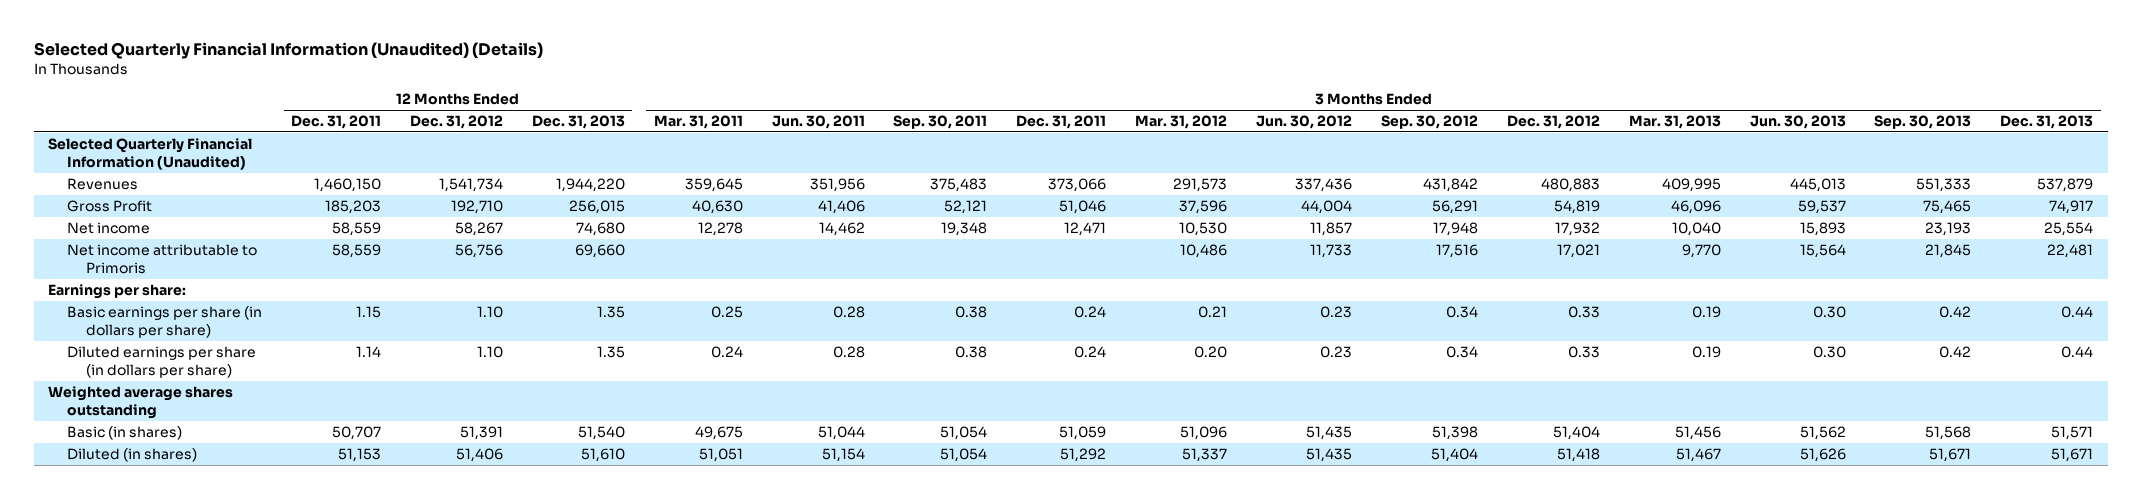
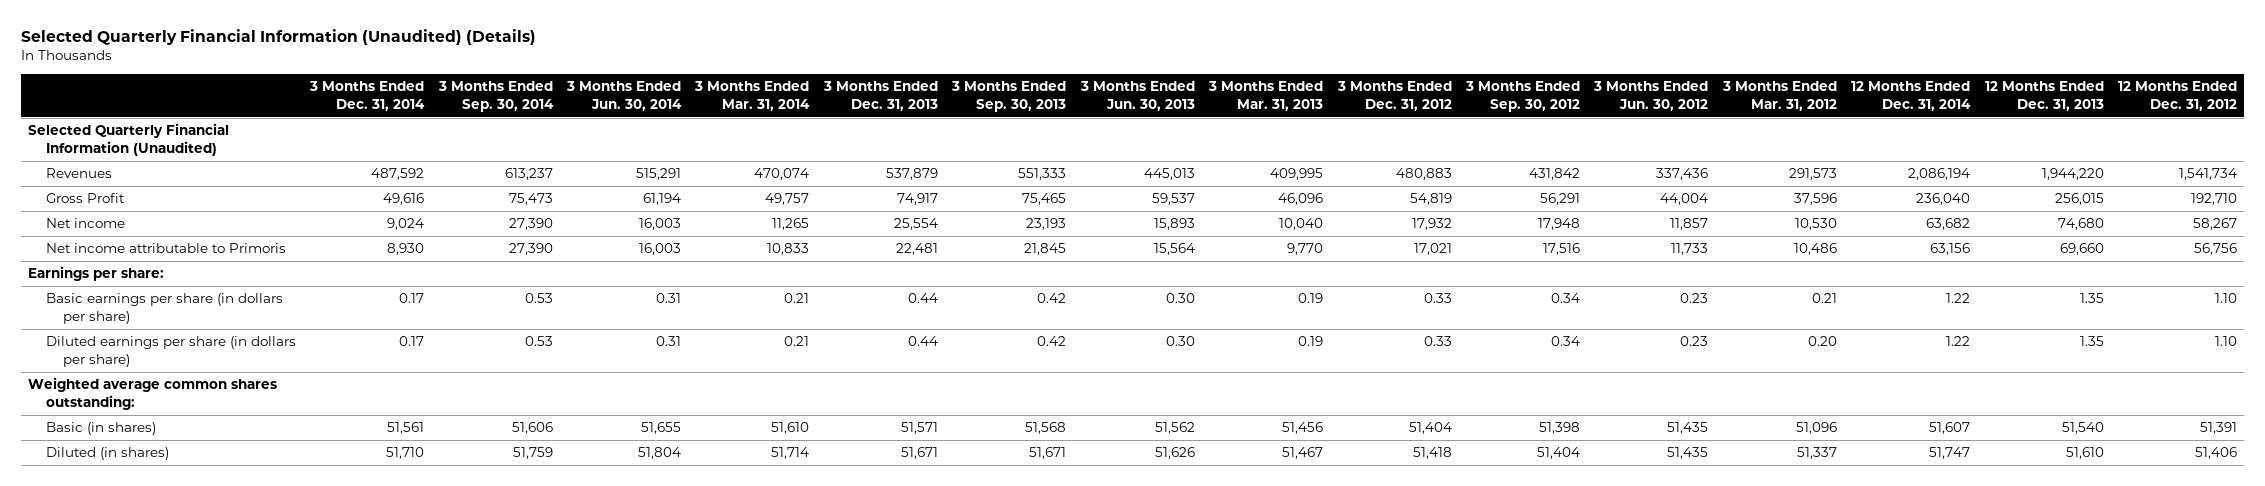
[291,115,382,130] Dec. 31, 2011 -> none
[653,115,743,130] Mar. 31, 2011 -> none
[771,115,865,130] Jun. 30, 2011 -> none
[893,115,988,130] Sep. 30, 2011 -> none
[1016,115,1107,130] Dec. 31, 2011 -> none
none -> [309,81,426,111] 3 Months Ended Dec. 31, 2014
none -> [437,81,554,112] 3 Months Ended Sep. 30, 2014
none -> [565,81,682,111] 3 Months Ended Jun. 30, 2014
none -> [694,81,811,111] 3 Months Ended Mar. 31, 2014
none -> [1851,81,1972,111] 12 Months Ended Dec. 31, 2014
[48,386,234,419] Weighted average shares outstanding -> [28,377,278,410] Weighted average common shares outstanding:

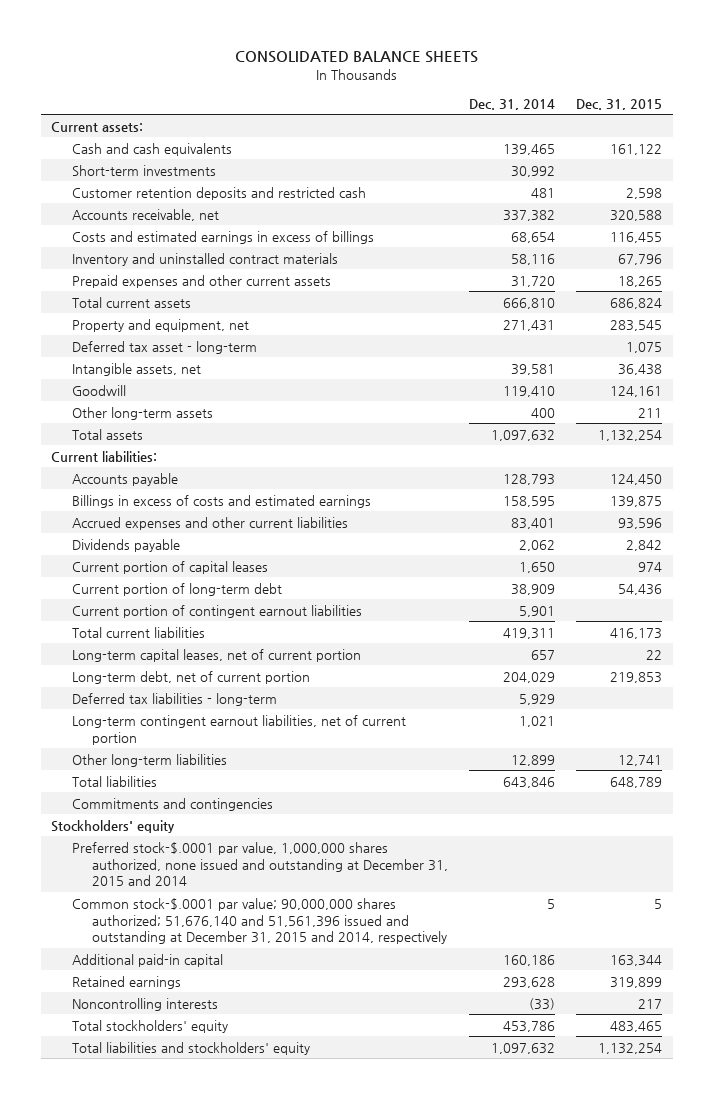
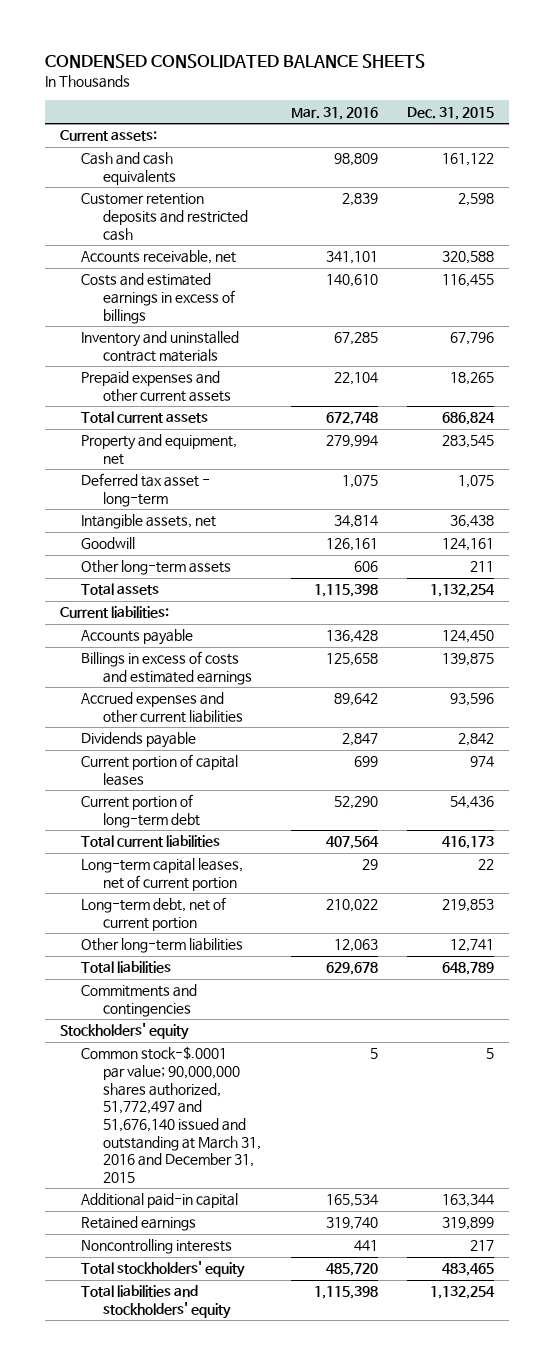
[234,51,478,64] CONSOLIDATED BALANCE SHEETS -> [44,53,425,68] CONDENSED CONSOLIDATED BALANCE SHEETS
[468,98,555,110] Dec. 31, 2014 -> none
none -> [290,106,378,120] Mar. 31, 2016
[71,164,216,176] Short-term investments -> none
[71,604,362,618] Current portion of contingent earnout liabilities -> none
[71,692,277,706] Deferred tax liabilities - long-term -> none
[71,714,406,745] Long-term contingent earnout liabilities, net of current portion -> none
[71,841,448,887] Preferred stock-$.0001 par value, 1,000,000 shares authorized, none issued and outstanding at December 31, 2015 and 2014 -> none
[71,897,447,945] Common stock-$.0001 par value; 90,000,000 shares authorized; 51,676,140 and 51,561,396 issued and outstanding at December 31, 2015 and 2014, respectively -> [81,1046,261,1183] Common stock-$.0001 par value; 90,000,000 shares authorized, 51,772,497 and 51,676,140 issued and outstanding at March 31, 2016 and December 31, 2015

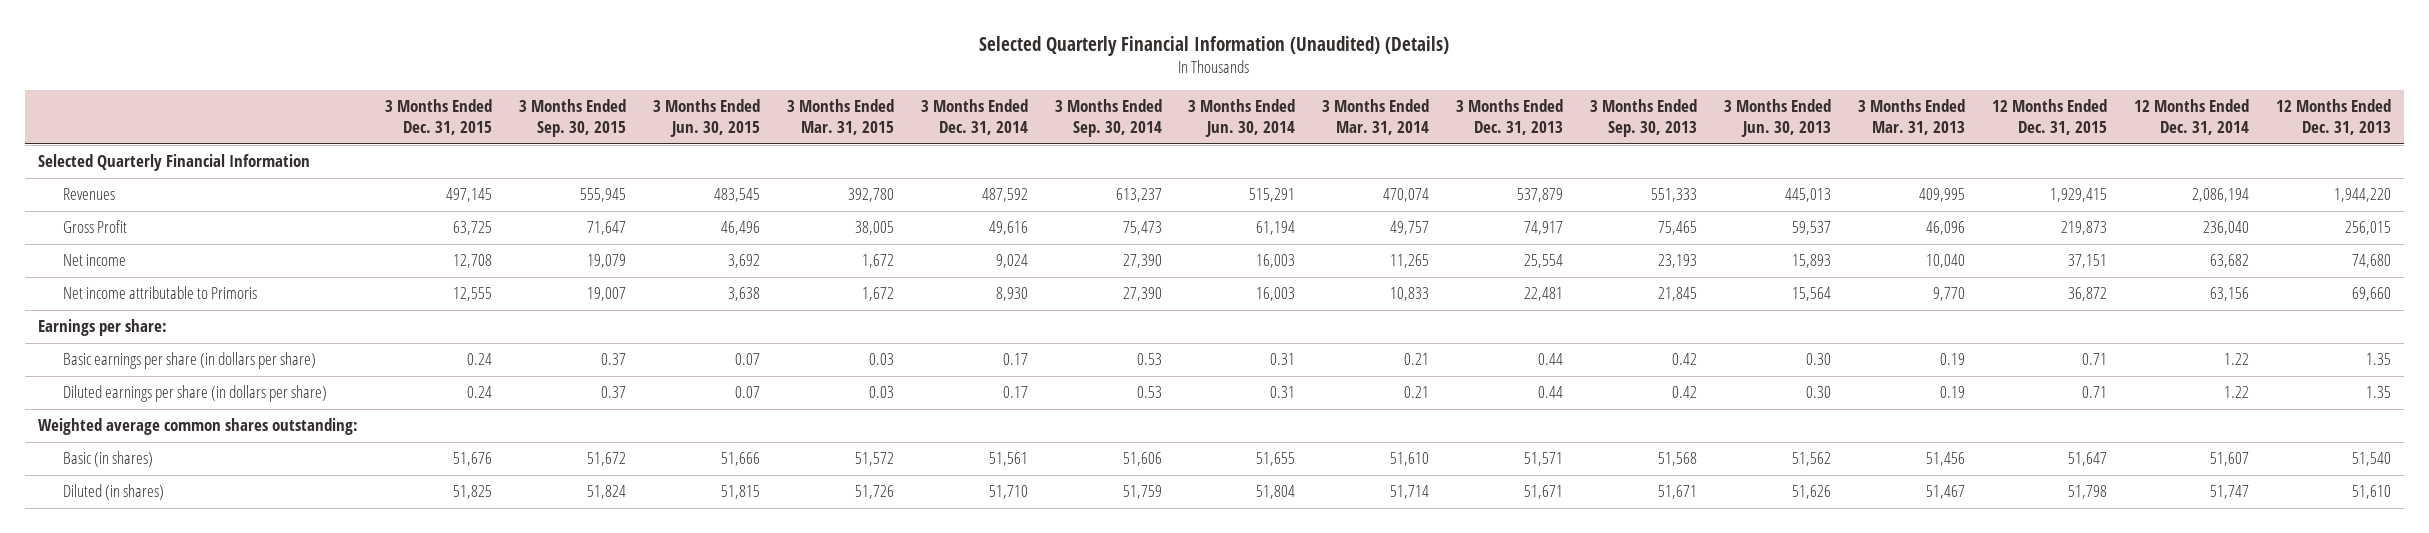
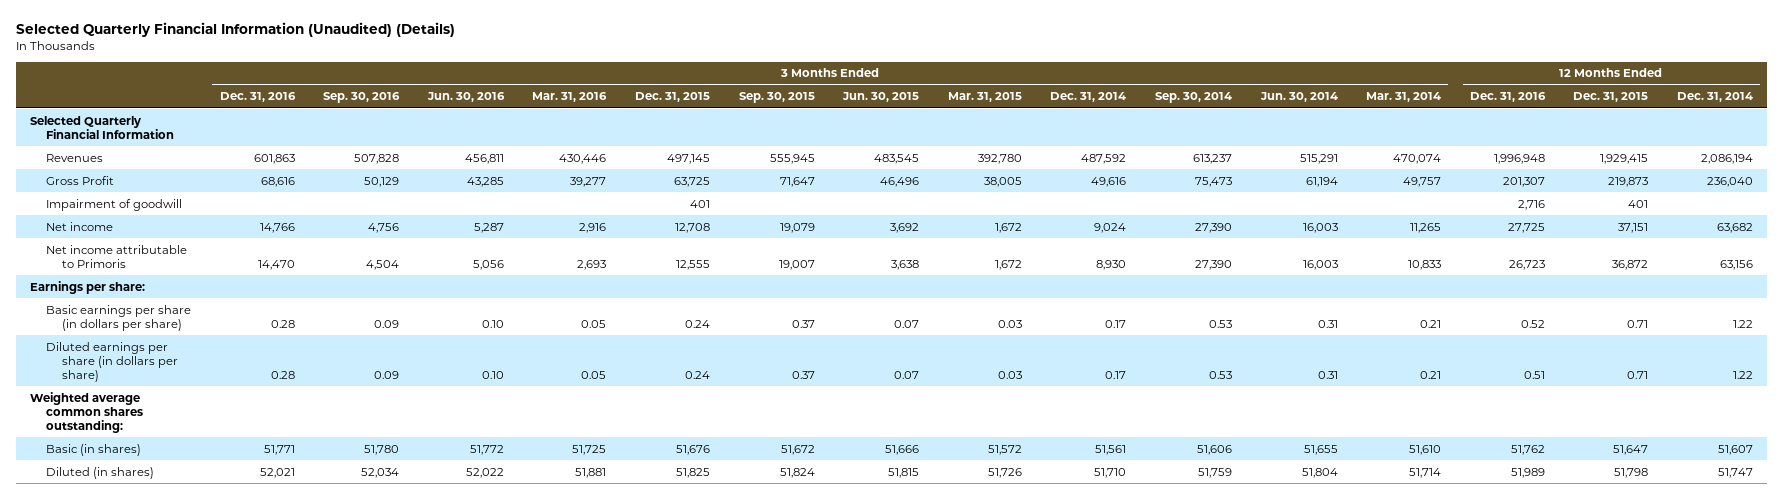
[1456,98,1564,136] 3 Months Ended Dec. 31, 2013 -> none
[1590,98,1698,138] 3 Months Ended Sep. 30, 2013 -> none
[1724,98,1832,138] 3 Months Ended Jun. 30, 2013 -> none
[1857,98,1965,136] 3 Months Ended Mar. 31, 2013 -> none
[2275,98,2391,136] 12 Months Ended Dec. 31, 2013 -> none
none -> [219,92,296,103] Dec. 31, 2016
none -> [323,92,401,104] Sep. 30, 2016
none -> [426,92,505,103] Jun. 30, 2016
none -> [532,92,608,103] Mar. 31, 2016
none -> [1469,92,1546,103] Dec. 31, 2016
none -> [45,198,182,211] Impairment of goodwill

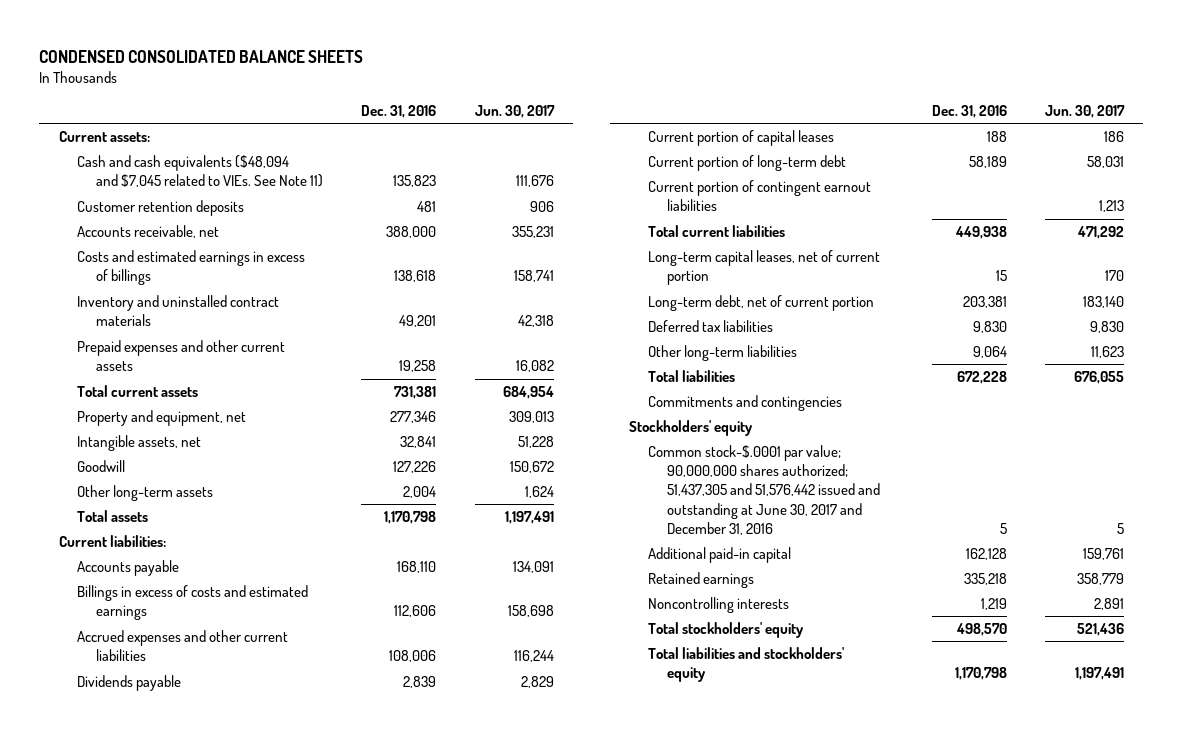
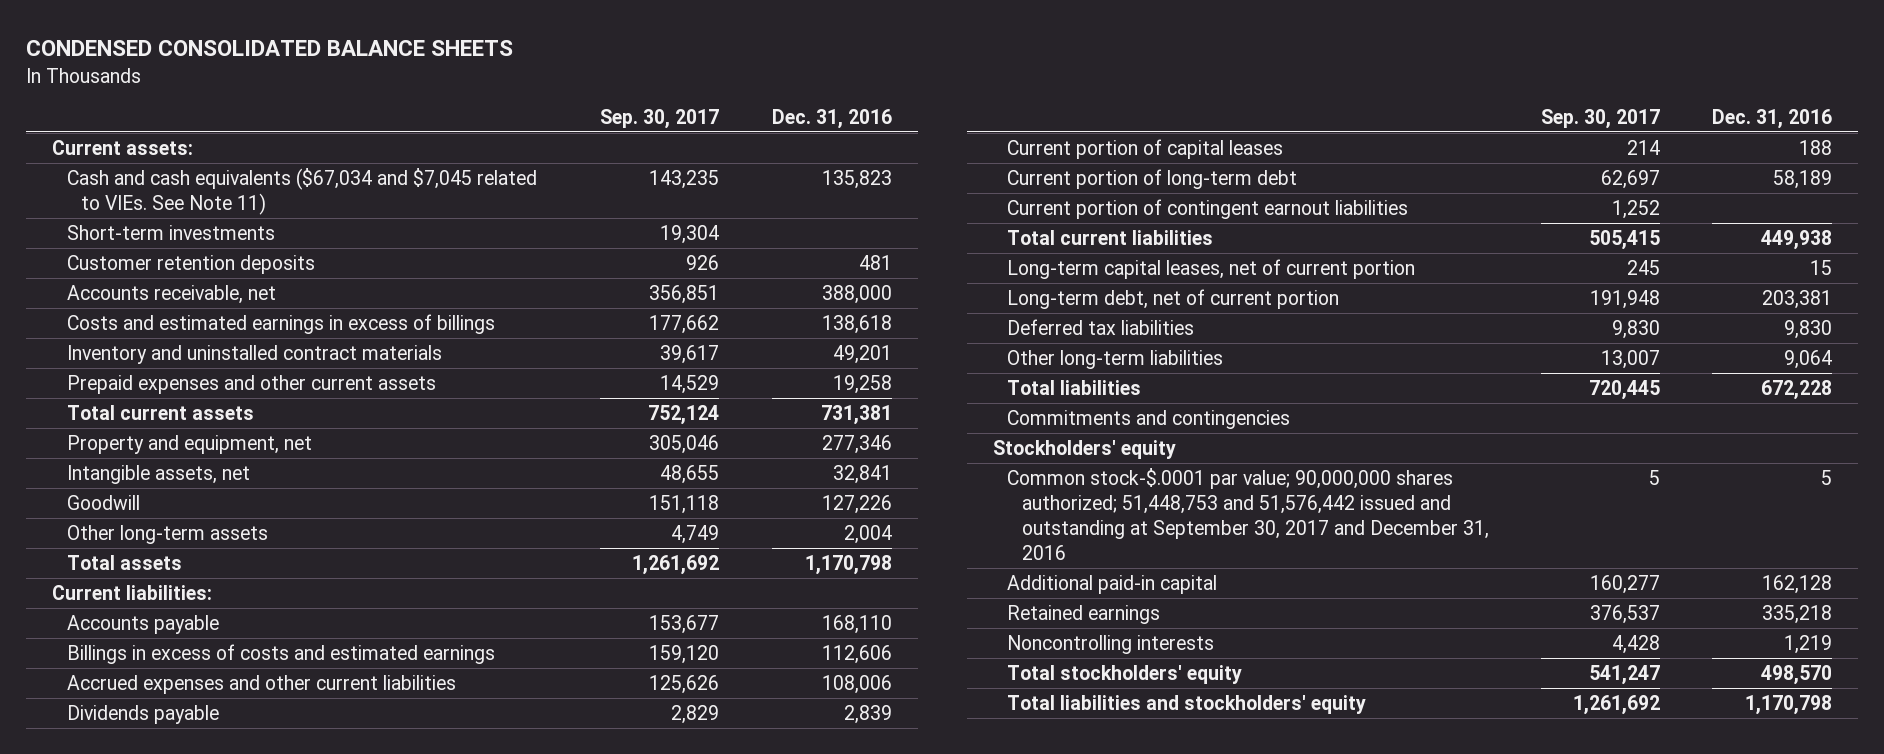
[474,104,555,118] Jun. 30, 2017 -> none
none -> [600,108,720,129] Sep. 30, 2017
[77,155,324,188] Cash and cash equivalents ($48,094 and $7,045 related to VIEs. See Note 11) -> [66,167,537,215] Cash and cash equivalents ($67,034 and $7,045 related to VIEs. See Note 11)
none -> [66,224,275,240] Short-term investments
[647,445,880,535] Common stock-$.0001 par value; 90,000,000 shares authorized; 51,437,305 and 51,576,442 issued and outstanding at June 30, 2017 and December 31, 2016 -> [1007,467,1489,560] Common stock-$.0001 par value; 90,000,000 shares authorized; 51,448,753 and 51,576,442 issued and outstanding at September 30, 2017 and December 31, 2016

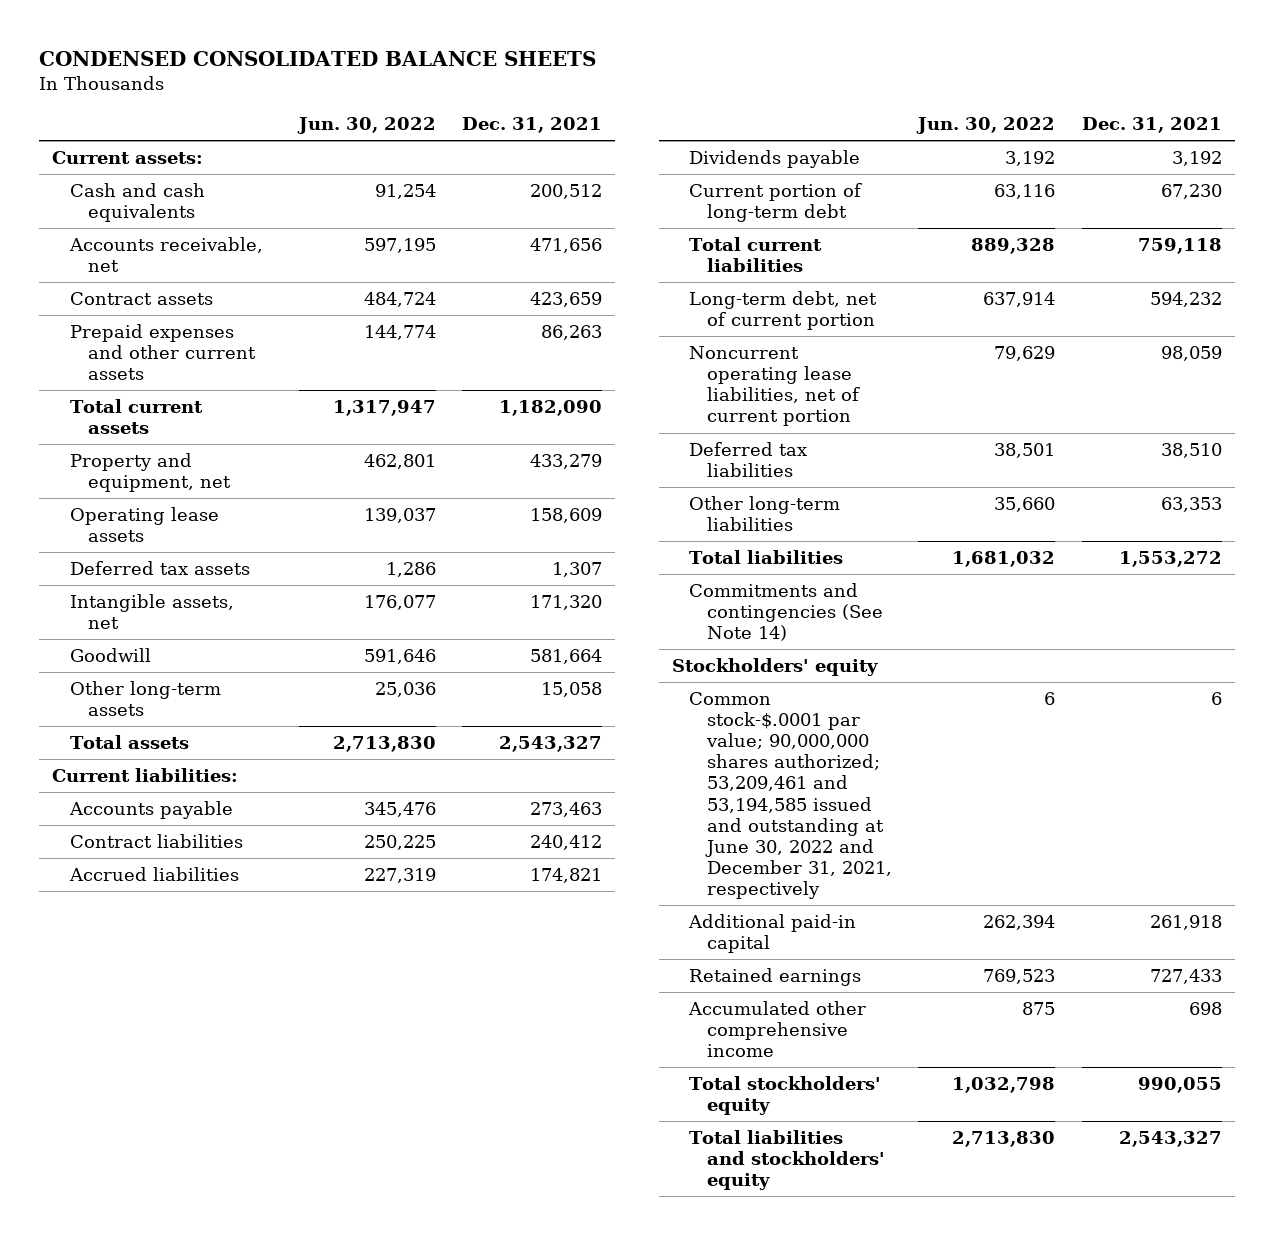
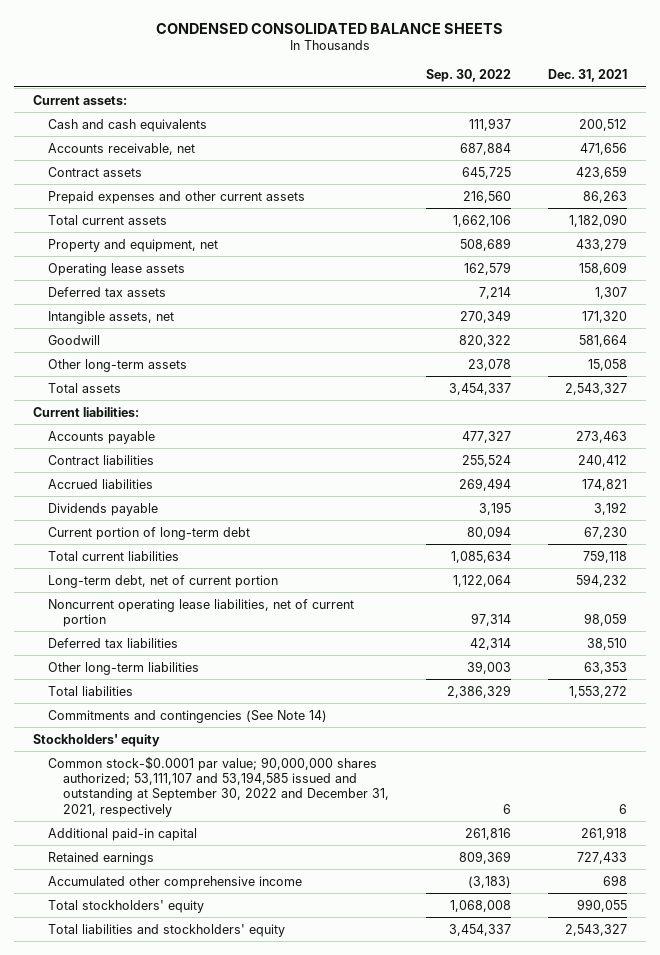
[296,116,436,134] Jun. 30, 2022 -> none
none -> [426,69,512,83] Sep. 30, 2022
[689,691,893,900] Common stock-$.0001 par value; 90,000,000 shares authorized; 53,209,461 and 53,194,585 issued and outstanding at June 30, 2022 and December 31, 2021, respectively -> [47,755,390,817] Common stock-$0.0001 par value; 90,000,000 shares authorized; 53,111,107 and 53,194,585 issued and outstanding at September 30, 2022 and December 31, 2021, respectively

